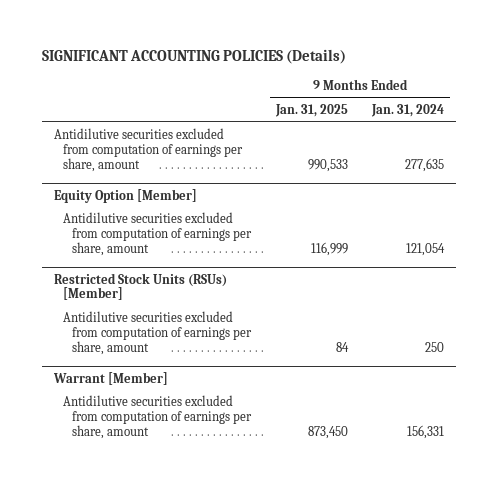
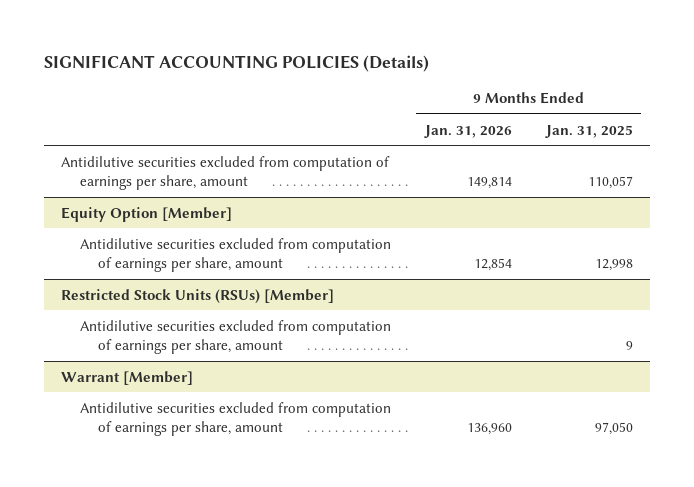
[370,104,444,118] Jan. 31, 2024 -> none
none -> [423,124,512,138] Jan. 31, 2026
[307,158,348,172] 990,533 -> [587,176,633,190] 110,057
[310,241,348,256] 116,999 -> [594,259,633,272] 12,998
[335,341,349,352] 84 -> [625,341,633,351] 9
[307,425,348,439] 873,450 -> [594,422,633,436] 97,050

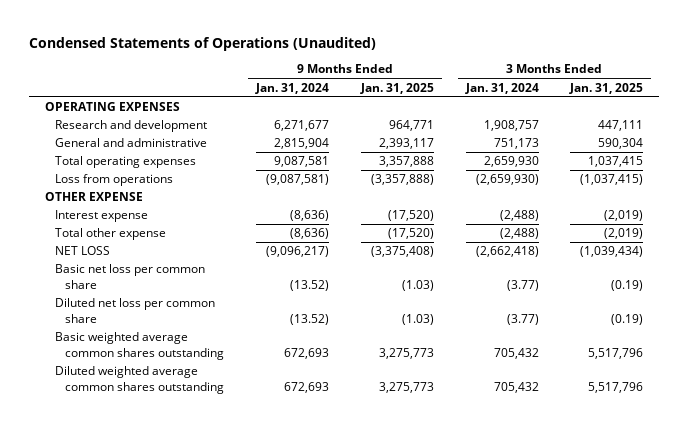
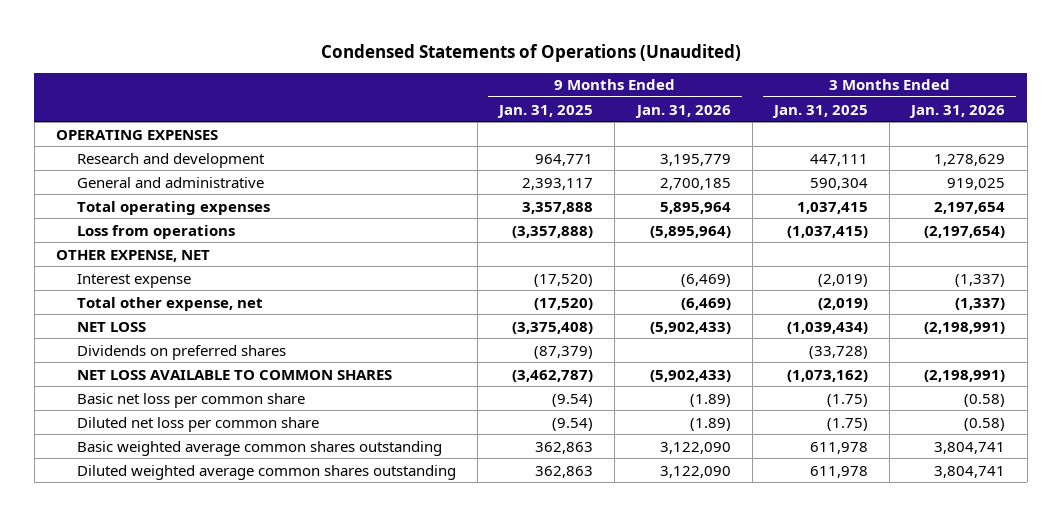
[255,82,330,94] Jan. 31, 2024 -> none
[464,82,539,94] Jan. 31, 2024 -> none
none -> [634,104,731,118] Jan. 31, 2026
none -> [909,104,1006,118] Jan. 31, 2026
[44,192,143,202] OTHER EXPENSE -> [55,249,210,262] OTHER EXPENSE, NET
[55,228,167,241] Total other expense -> [76,296,263,311] Total other expense, net
none -> [76,344,286,360] Dividends on preferred shares
none -> [76,369,392,380] NET LOSS AVAILABLE TO COMMON SHARES
[401,279,434,291] (1.03) -> [552,393,594,407] (9.54)
[611,279,644,291] (0.19) -> [827,393,869,407] (1.75)
[401,313,434,325] (1.03) -> [552,417,594,431] (9.54)
[611,313,644,325] (0.19) -> [827,417,869,431] (1.75)
[378,347,434,359] 3,275,773 -> [535,441,594,454] 362,863
[588,347,644,359] 5,517,796 -> [810,441,869,454] 611,978
[378,381,434,393] 3,275,773 -> [535,465,594,478] 362,863
[588,381,644,393] 5,517,796 -> [810,465,869,478] 611,978

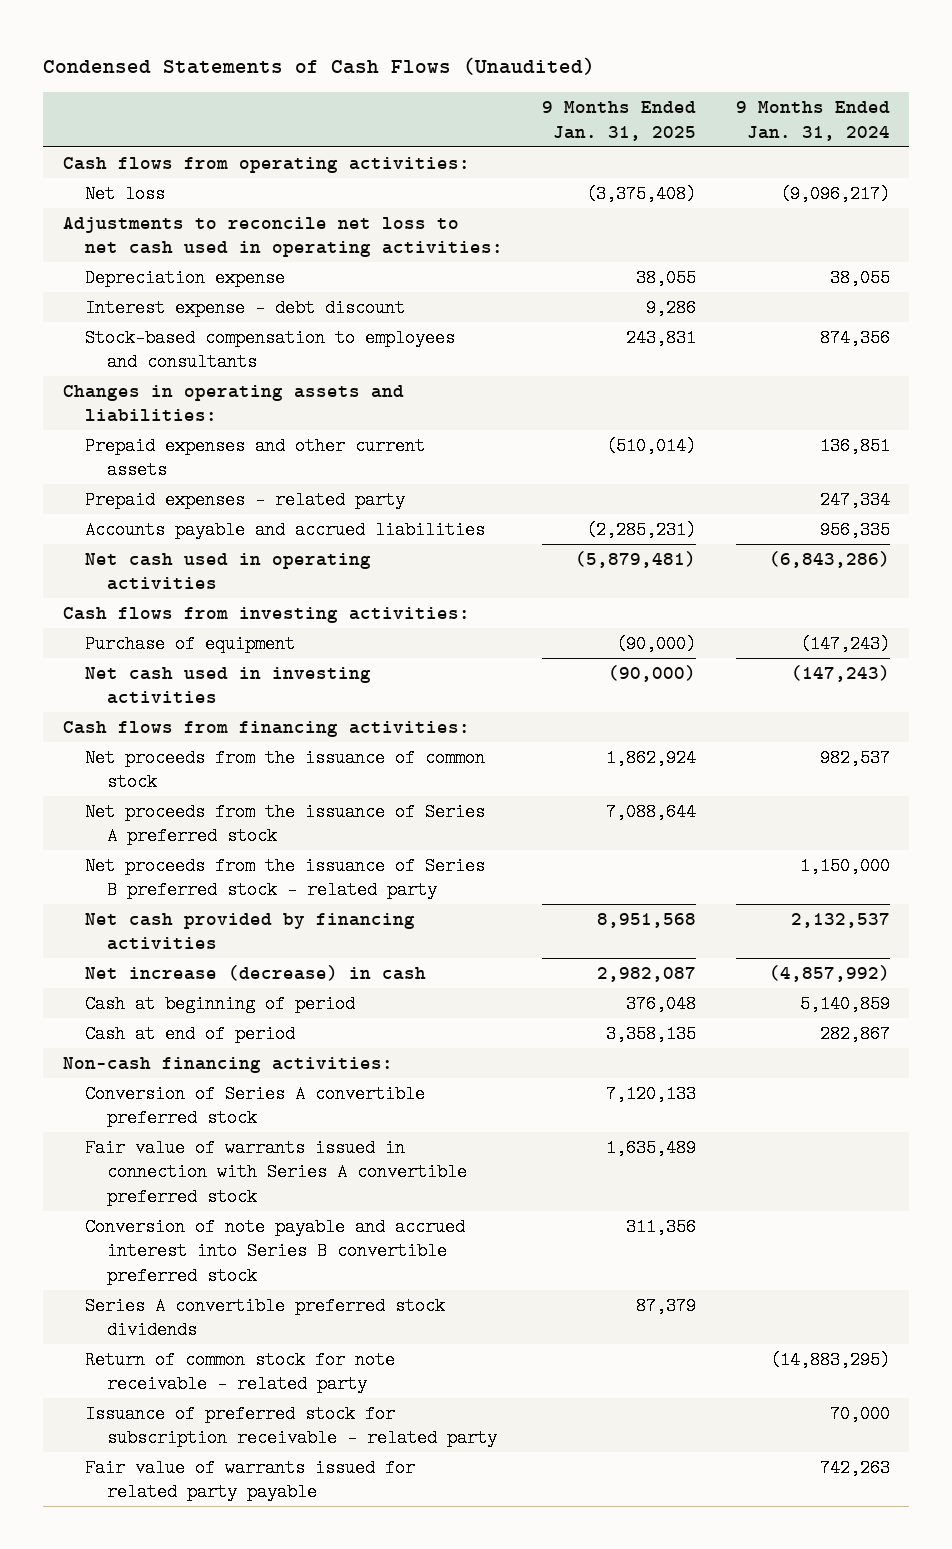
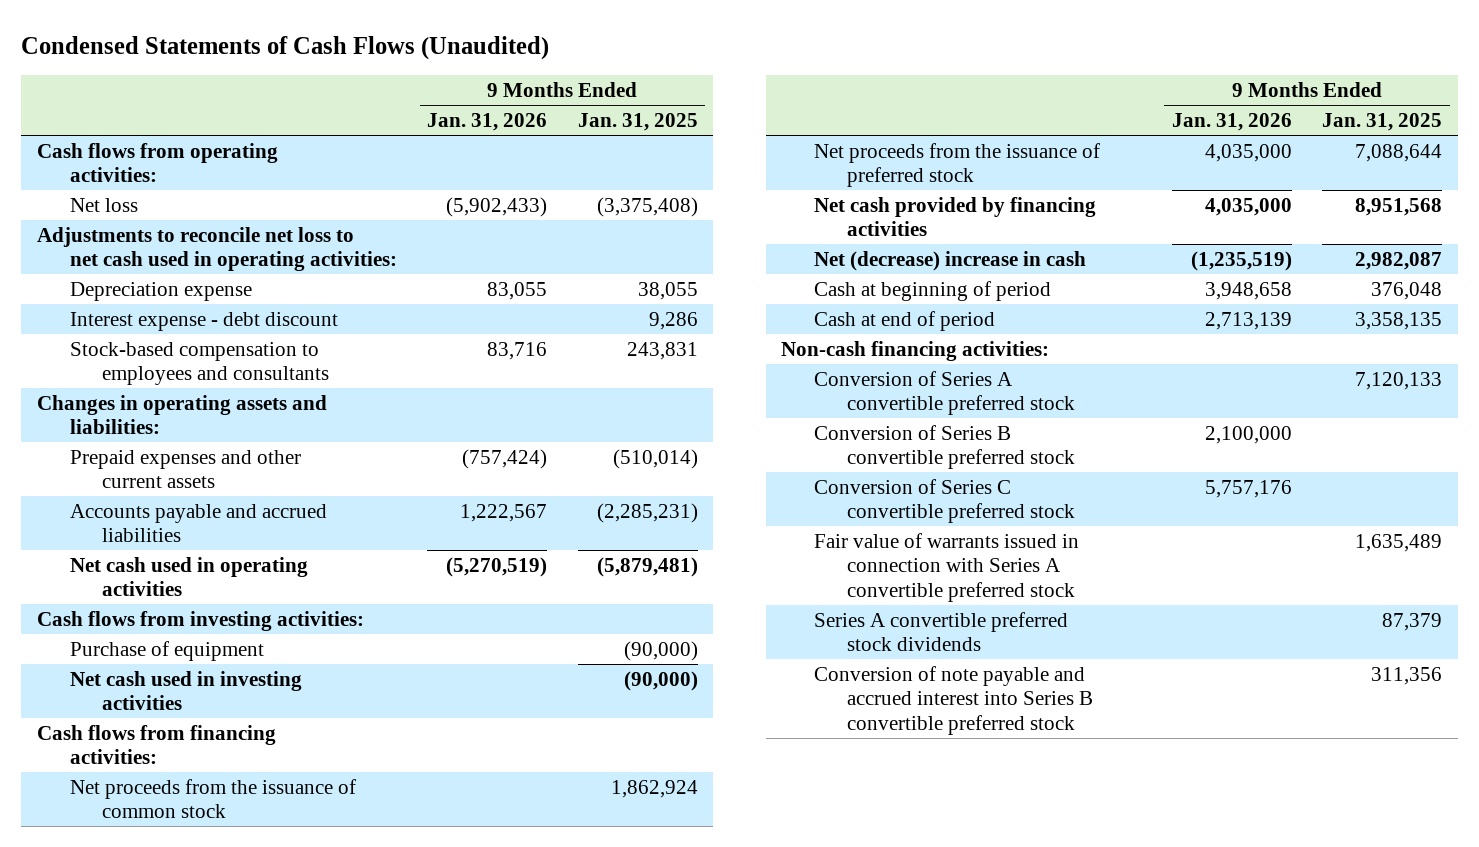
[735,101,890,141] 9 Months Ended Jan. 31, 2024 -> none
none -> [427,113,548,132] Jan. 31, 2026
[84,490,405,509] Prepaid expenses - related party -> none
[84,856,485,900] Net proceeds from the issuance of Series B preferred stock - related party -> none
[84,802,485,846] Net proceeds from the issuance of Series A preferred stock -> [814,142,1101,188] Net proceeds from the issuance of preferred stock
[84,964,426,981] Net increase (decrease) in cash -> [814,250,1087,271] Net (decrease) increase in cash
none -> [814,424,1075,470] Conversion of Series B convertible preferred stock
none -> [814,478,1075,524] Conversion of Series C convertible preferred stock
[84,1350,395,1394] Return of common stock for note receivable - related party -> none
[84,1404,498,1448] Issuance of preferred stock for subscription receivable - related party -> none
[84,1458,415,1502] Fair value of warrants issued for related party payable -> none
[84,1217,465,1285] Conversion of note payable and accrued interest into Series B convertible preferred stock -> [814,665,1093,735] Conversion of note payable and accrued interest into Series B convertible preferred stock

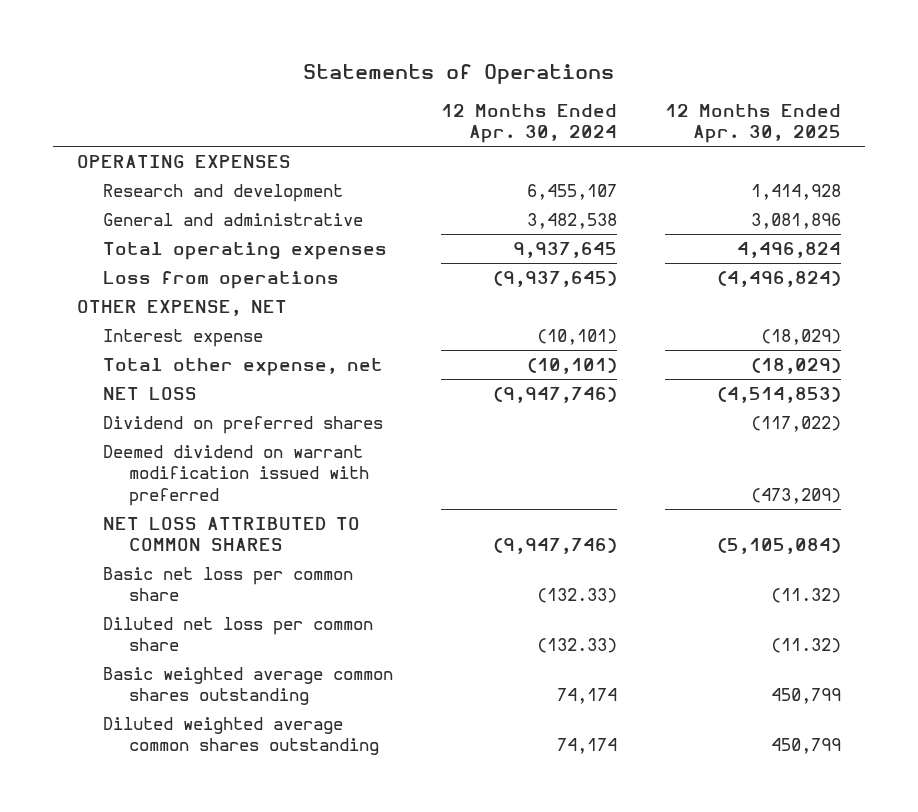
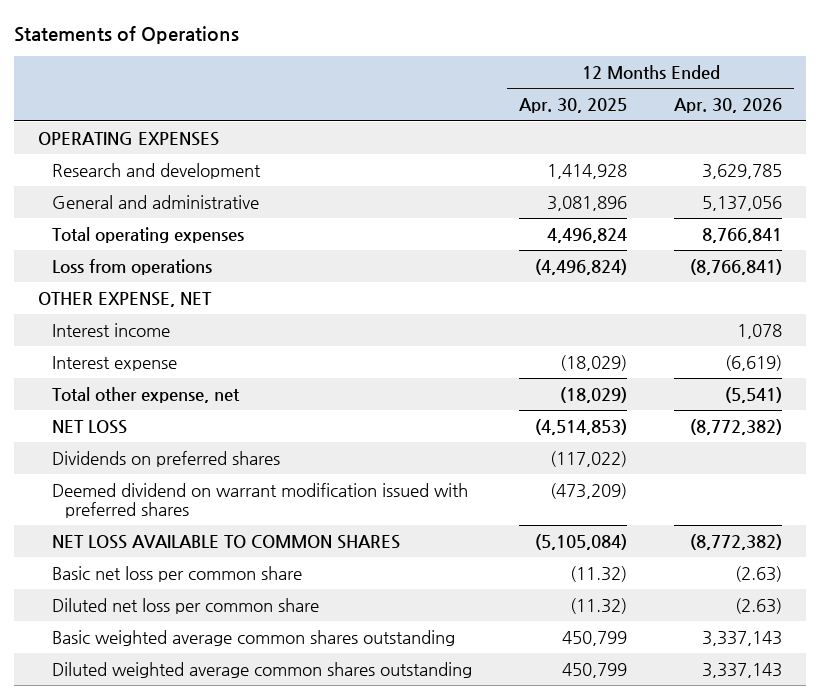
[440,103,617,144] 12 Months Ended Apr. 30, 2024 -> none
none -> [674,98,783,114] Apr. 30, 2026
none -> [51,322,170,337] Interest income
[103,415,384,434] Dividend on preferred shares -> [51,450,280,467] Dividends on preferred shares
[103,444,370,506] Deemed dividend on warrant modification issued with preferred -> [51,482,468,519] Deemed dividend on warrant modification issued with preferred shares
[103,516,361,552] NET LOSS ATTRIBUTED TO COMMON SHARES -> [51,534,400,549] NET LOSS AVAILABLE TO COMMON SHARES

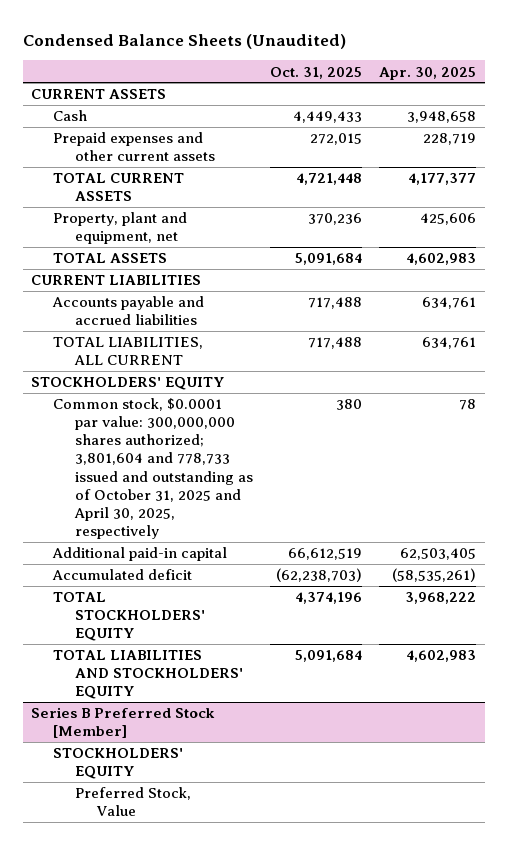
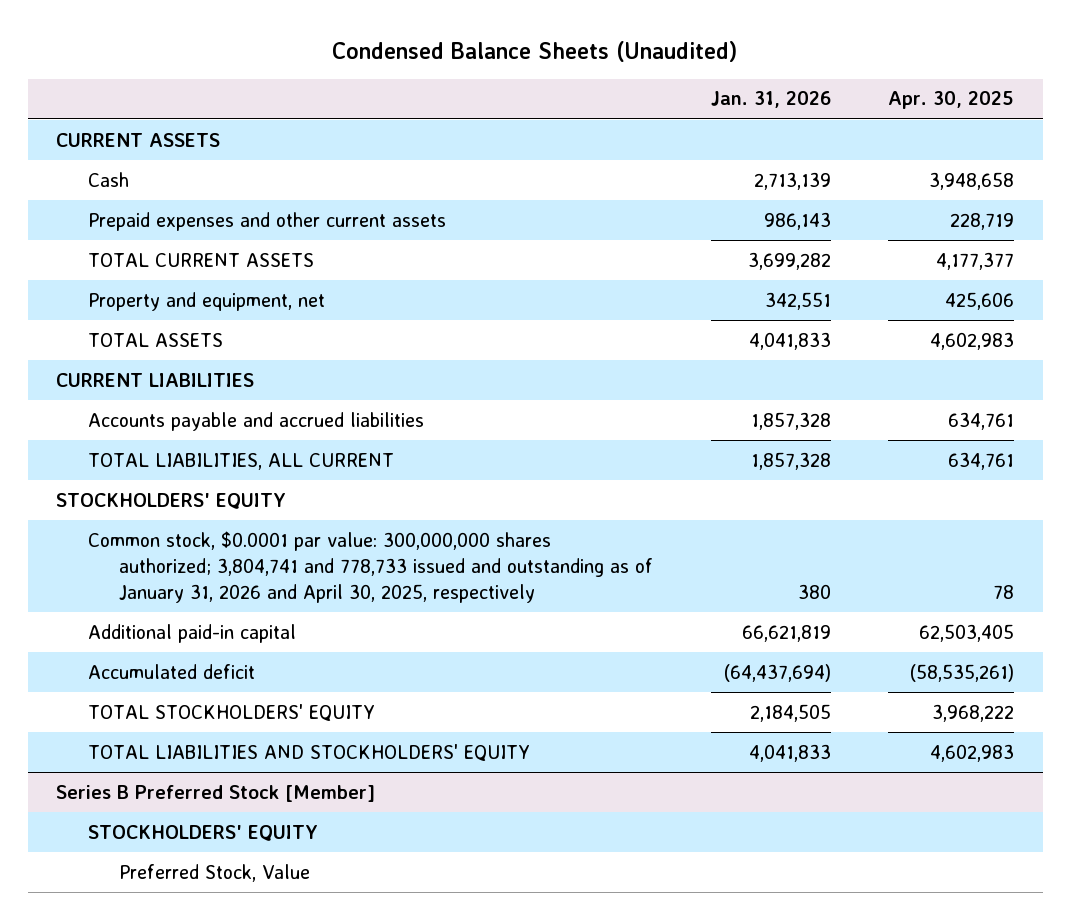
[270,66,363,79] Oct. 31, 2025 -> none
none -> [710,91,831,109] Jan. 31, 2026
[53,212,188,245] Property, plant and equipment, net -> [87,291,325,311] Property and equipment, net
[53,398,253,540] Common stock, $0.0001 par value: 300,000,000 shares authorized; 3,801,604 and 778,733 issued and outstanding as of October 31, 2025 and April 30, 2025, respectively -> [87,530,654,603] Common stock, $0.0001 par value: 300,000,000 shares authorized; 3,804,741 and 778,733 issued and outstanding as of January 31, 2026 and April 30, 2025, respectively

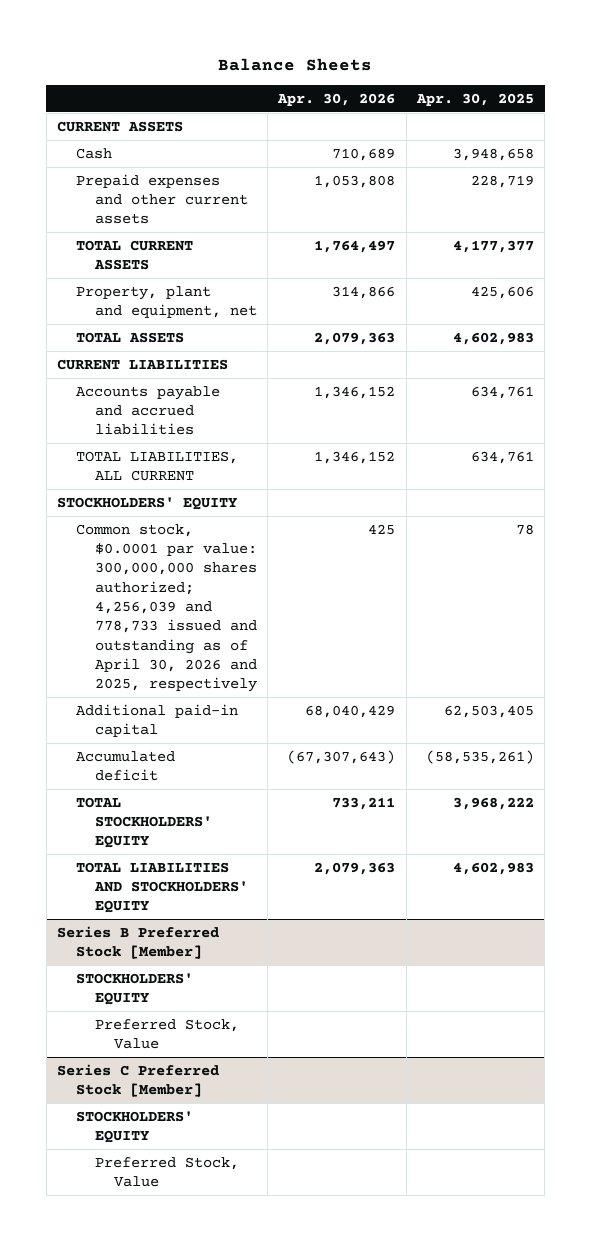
[332,40,738,62] Condensed Balance Sheets (Unaudited) -> [218,57,373,71] Balance Sheets
[710,91,831,109] Jan. 31, 2026 -> none
none -> [277,92,396,106] Apr. 30, 2026
[87,291,325,311] Property and equipment, net -> [75,285,257,319] Property, plant and equipment, net
[87,530,654,603] Common stock, $0.0001 par value: 300,000,000 shares authorized; 3,804,741 and 778,733 issued and outstanding as of January 31, 2026 and April 30, 2025, respectively -> [75,523,257,693] Common stock, $0.0001 par value: 300,000,000 shares authorized; 4,256,039 and 778,733 issued and outstanding as of April 30, 2026 and 2025, respectively
none -> [56,1063,219,1098] Series C Preferred Stock [Member]
none -> [75,1110,193,1144] STOCKHOLDERS' EQUITY
none -> [94,1156,239,1188] Preferred Stock, Value

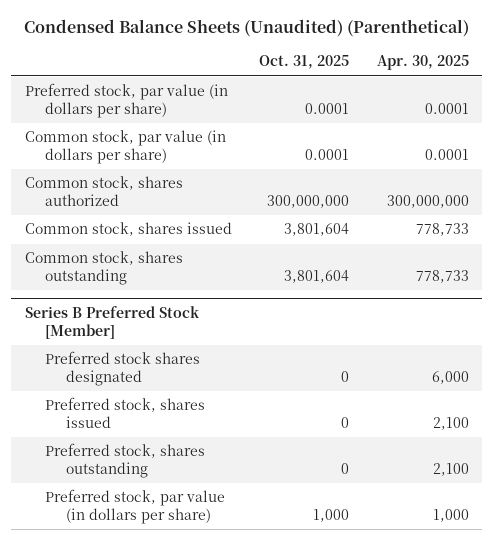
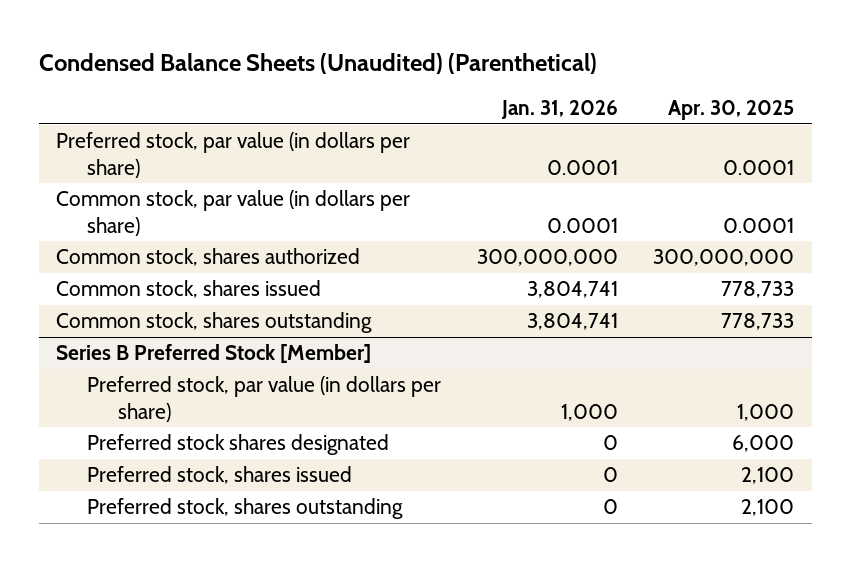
[259,55,350,70] Oct. 31, 2025 -> none
none -> [500,100,618,120] Jan. 31, 2026
[45,489,226,525] Preferred stock, par value (in dollars per share) -> [87,376,442,422] Preferred stock, par value (in dollars per share)

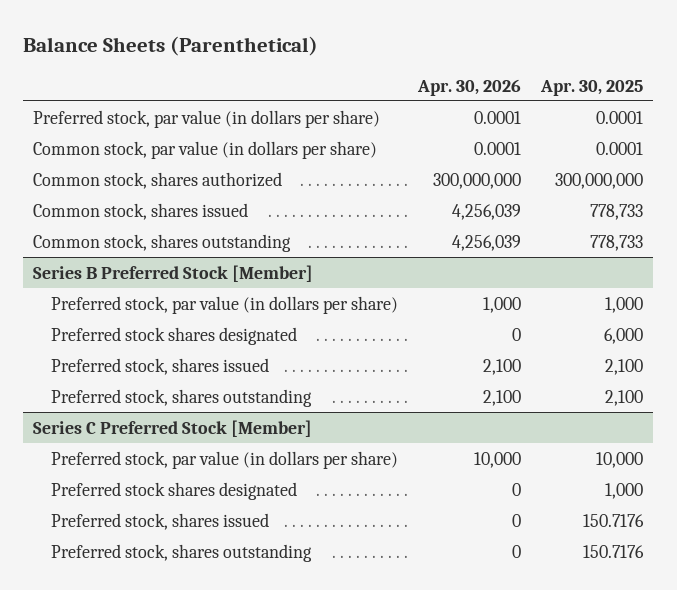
[38,53,597,75] Condensed Balance Sheets (Unaudited) (Parenthetical) -> [23,35,319,56] Balance Sheets (Parenthetical)
[500,100,618,120] Jan. 31, 2026 -> none
none -> [417,78,522,96] Apr. 30, 2026
none -> [33,419,313,437] Series C Preferred Stock [Member]
none -> [51,450,399,469] Preferred stock, par value (in dollars per share)
none -> [51,481,298,500] Preferred stock shares designated
none -> [51,512,270,530] Preferred stock, shares issued
none -> [51,543,313,562] Preferred stock, shares outstanding

